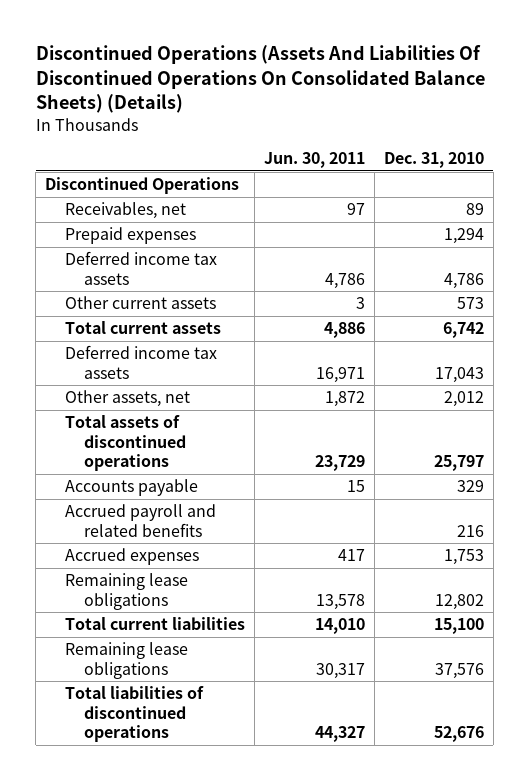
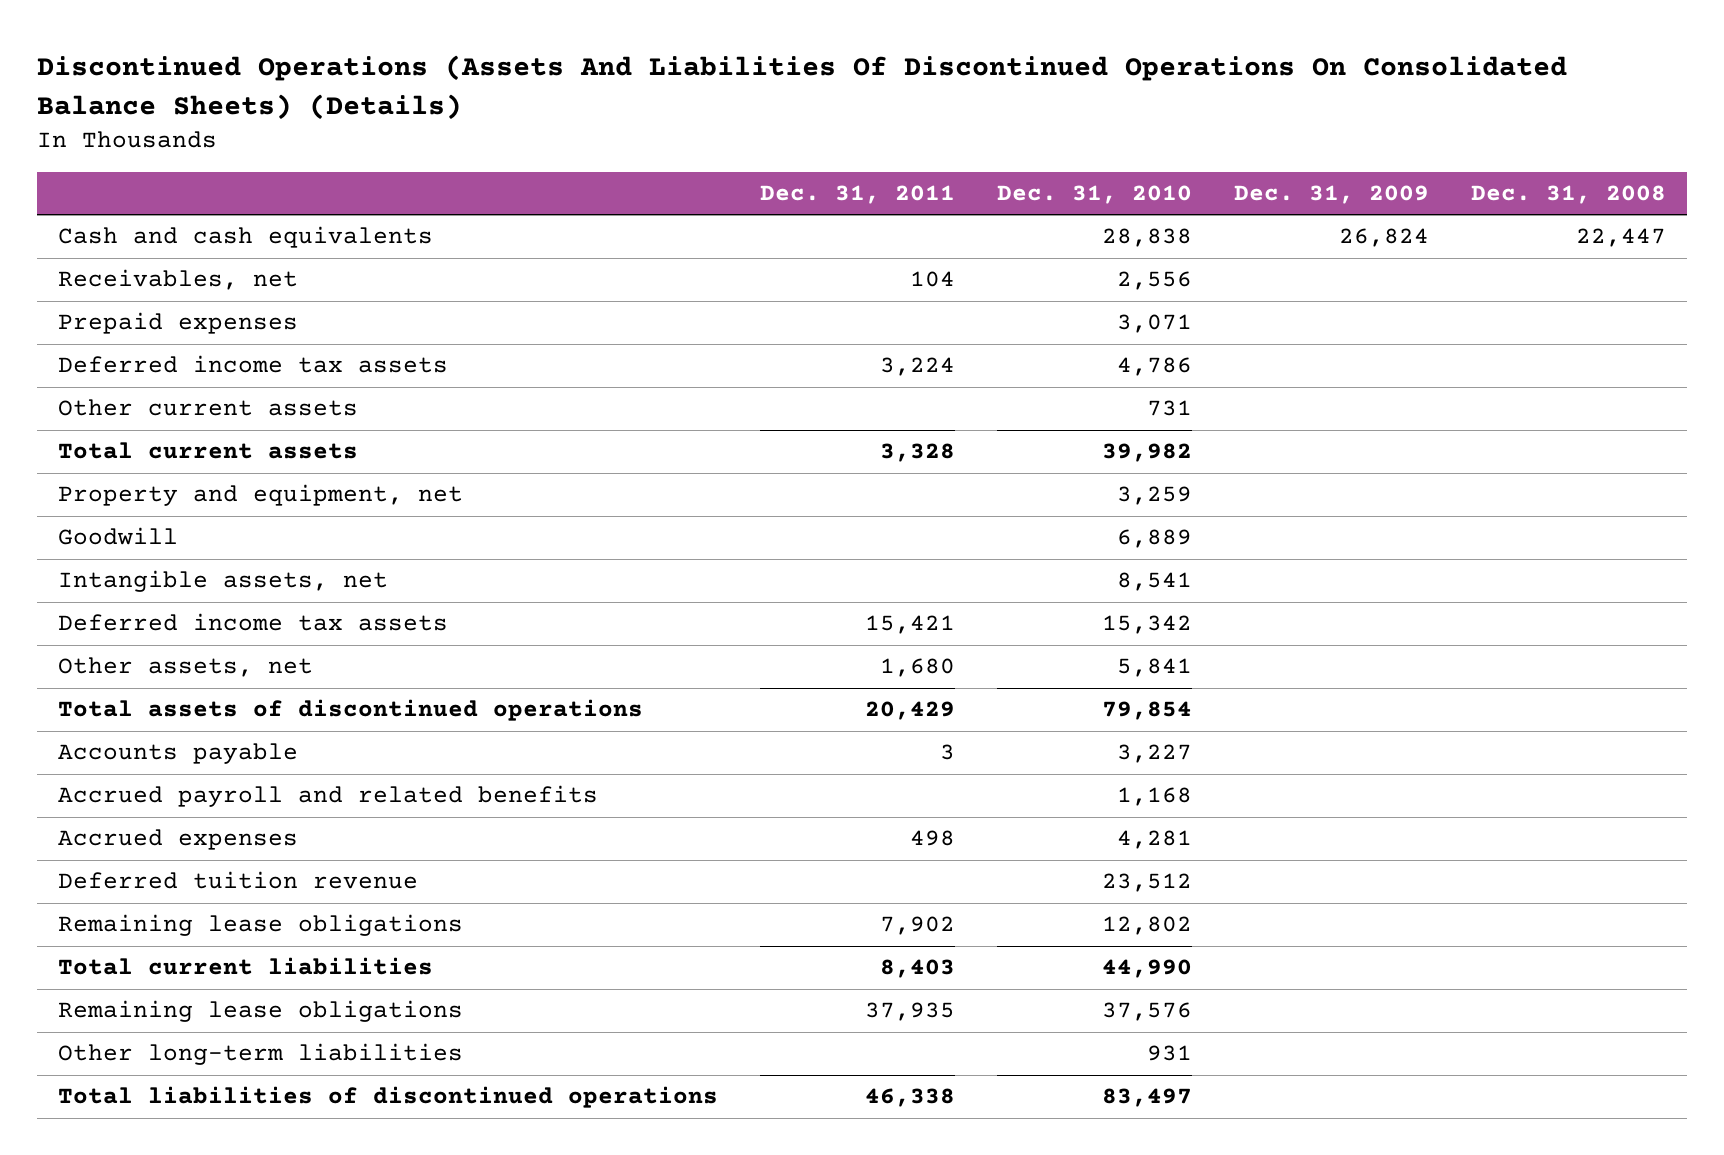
[263,152,365,169] Jun. 30, 2011 -> none
none -> [759,185,955,205] Dec. 31, 2011
none -> [1234,185,1430,205] Dec. 31, 2009
none -> [1471,185,1667,205] Dec. 31, 2008
[45,177,240,195] Discontinued Operations -> none
none -> [57,226,433,249] Cash and cash equivalents
[465,203,484,216] 89 -> [1116,271,1192,291] 2,556
[443,228,484,245] 1,294 -> [1116,314,1192,334] 3,071
[456,297,484,310] 573 -> [1146,400,1192,417] 731
[442,322,484,339] 6,742 -> [1101,443,1192,463] 39,982
none -> [57,484,463,507] Property and equipment, net
none -> [57,527,178,546] Goodwill
none -> [57,570,388,593] Intangible assets, net
[434,366,484,383] 17,043 -> [1101,615,1192,635] 15,342
[443,391,484,408] 2,012 -> [1116,658,1192,678] 5,841
[433,455,484,472] 25,797 -> [1101,701,1192,721] 79,854
[456,480,484,493] 329 -> [1116,744,1192,764] 3,227
[456,524,484,537] 216 -> [1116,787,1192,807] 1,168
[443,549,484,566] 1,753 -> [1116,830,1192,850] 4,281
none -> [57,871,418,890] Deferred tuition revenue
[433,618,484,635] 15,100 -> [1101,959,1192,979] 44,990
none -> [57,1043,463,1066] Other long-term liabilities
[433,726,484,743] 52,676 -> [1101,1088,1192,1108] 83,497

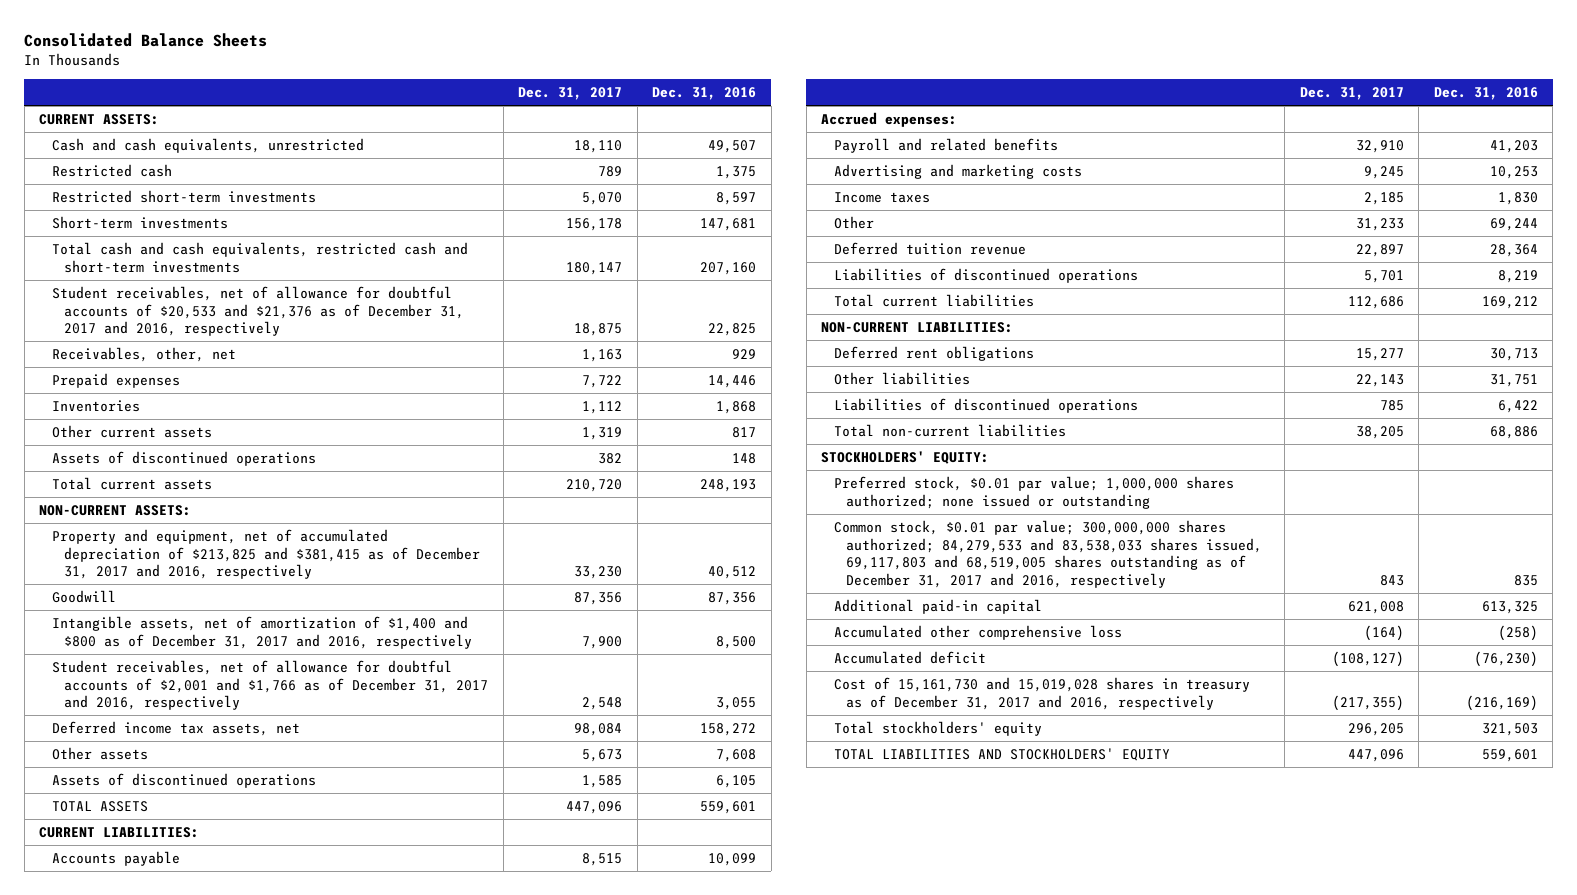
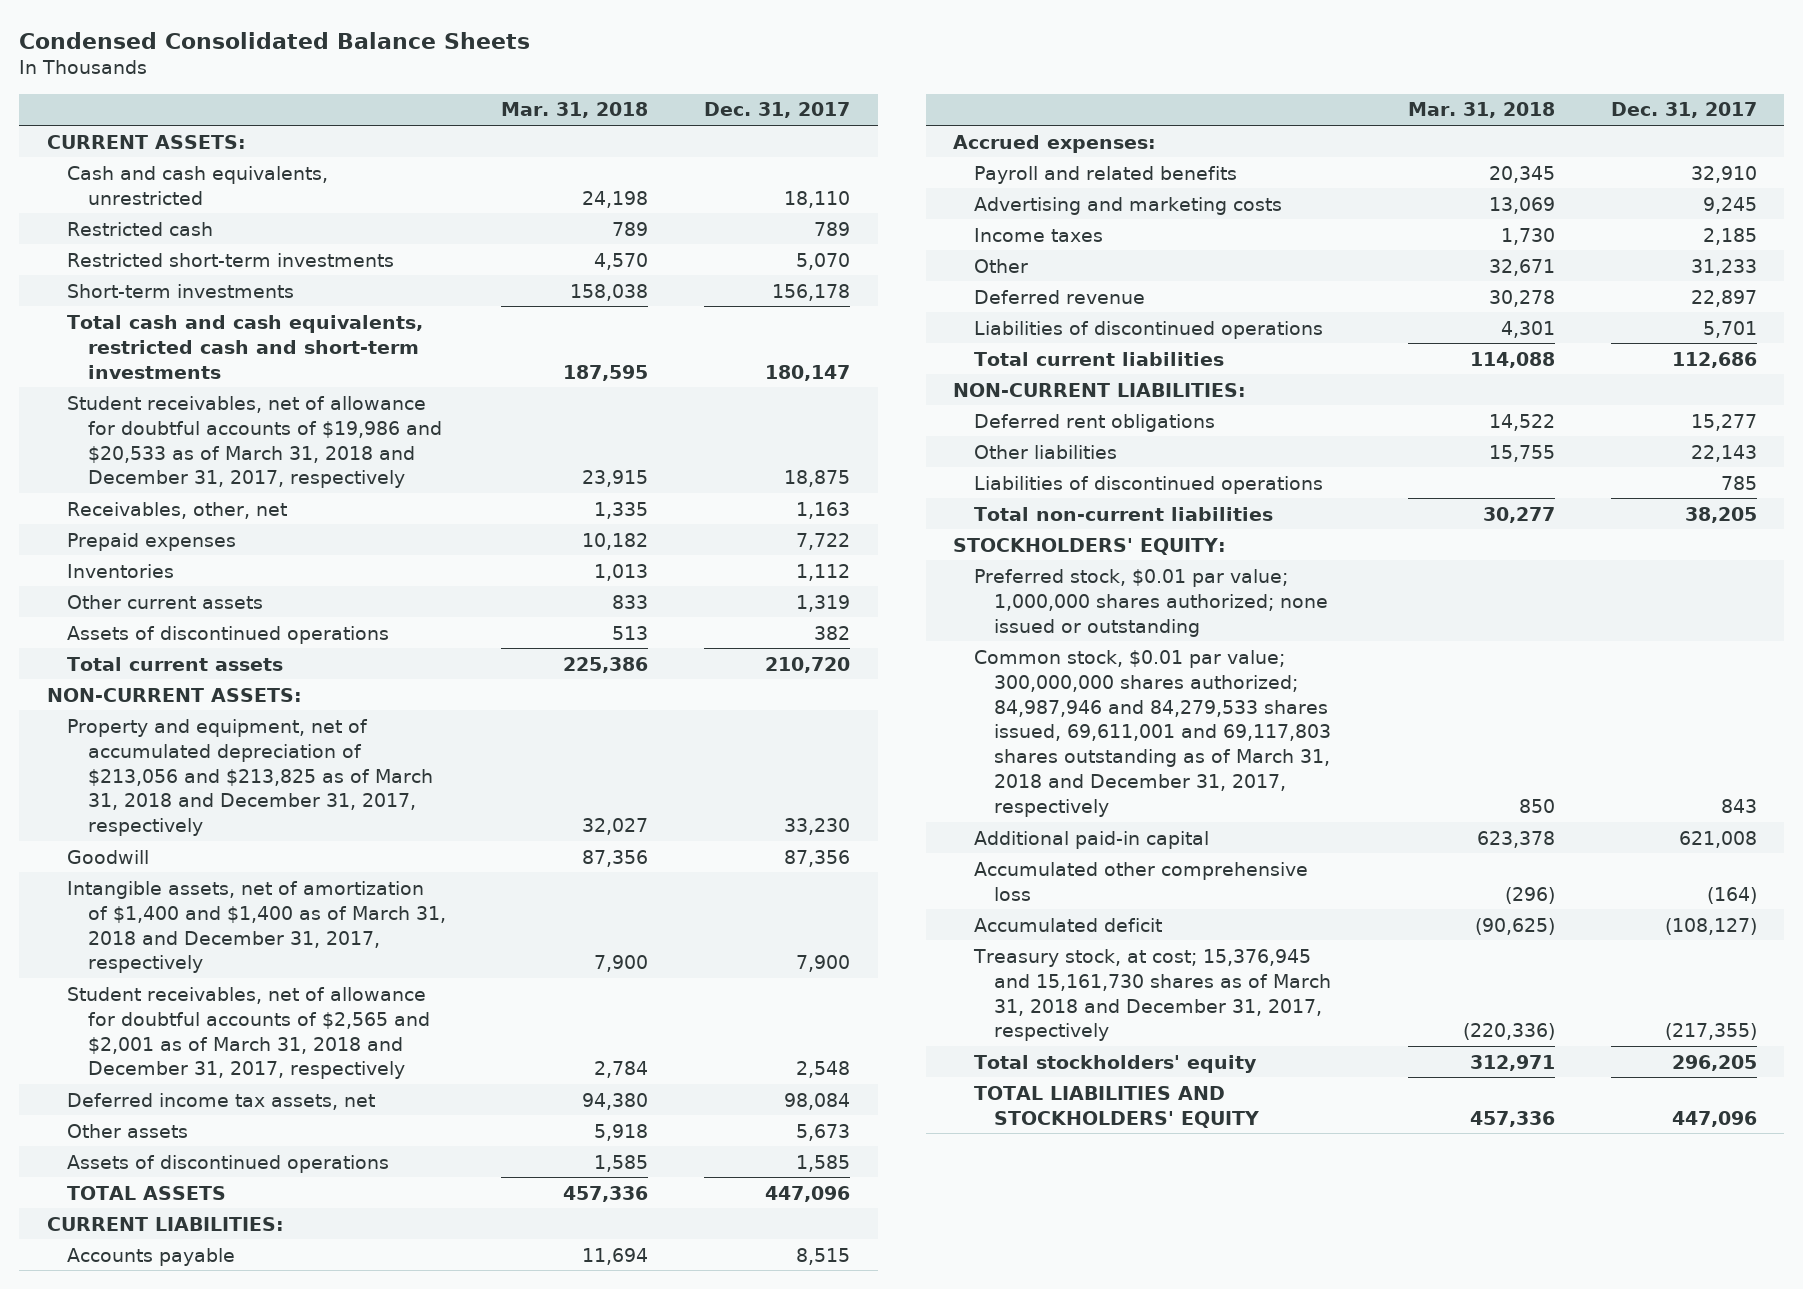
[24,33,268,48] Consolidated Balance Sheets -> [18,31,530,49] Condensed Consolidated Balance Sheets
[652,87,757,101] Dec. 31, 2016 -> none
none -> [501,102,649,119] Mar. 31, 2018
[51,285,465,337] Student receivables, net of allowance for doubtful accounts of $20,533 and $21,376 as of December 31, 2017 and 2016, respectively -> [67,395,442,489] Student receivables, net of allowance for doubtful accounts of $19,986 and $20,533 as of March 31, 2018 and December 31, 2017, respectively
[51,528,481,580] Property and equipment, net of accumulated depreciation of $213,825 and $381,415 as of December 31, 2017 and 2016, respectively -> [67,718,433,837] Property and equipment, net of accumulated depreciation of $213,056 and $213,825 as of March 31, 2018 and December 31, 2017, respectively
[51,615,473,649] Intangible assets, net of amortization of $1,400 and $800 as of December 31, 2017 and 2016, respectively -> [67,880,446,974] Intangible assets, net of amortization of $1,400 and $1,400 as of March 31, 2018 and December 31, 2017, respectively
[51,659,489,711] Student receivables, net of allowance for doubtful accounts of $2,001 and $1,766 as of December 31, 2017 and 2016, respectively -> [67,986,430,1080] Student receivables, net of allowance for doubtful accounts of $2,565 and $2,001 as of March 31, 2018 and December 31, 2017, respectively
[833,241,1026,255] Deferred tuition revenue -> [973,289,1145,304] Deferred revenue
[833,519,1262,588] Common stock, $0.01 par value; 300,000,000 shares authorized; 84,279,533 and 83,538,033 shares issued, 69,117,803 and 68,519,005 shares outstanding as of December 31, 2017 and 2016, respectively -> [973,649,1332,818] Common stock, $0.01 par value; 300,000,000 shares authorized; 84,987,946 and 84,279,533 shares issued, 69,611,001 and 69,117,803 shares outstanding as of March 31, 2018 and December 31, 2017, respectively
[833,676,1250,710] Cost of 15,161,730 and 15,019,028 shares in treasury as of December 31, 2017 and 2016, respectively -> [972,948,1332,1042] Treasury stock, at cost; 15,376,945 and 15,161,730 shares as of March 31, 2018 and December 31, 2017, respectively

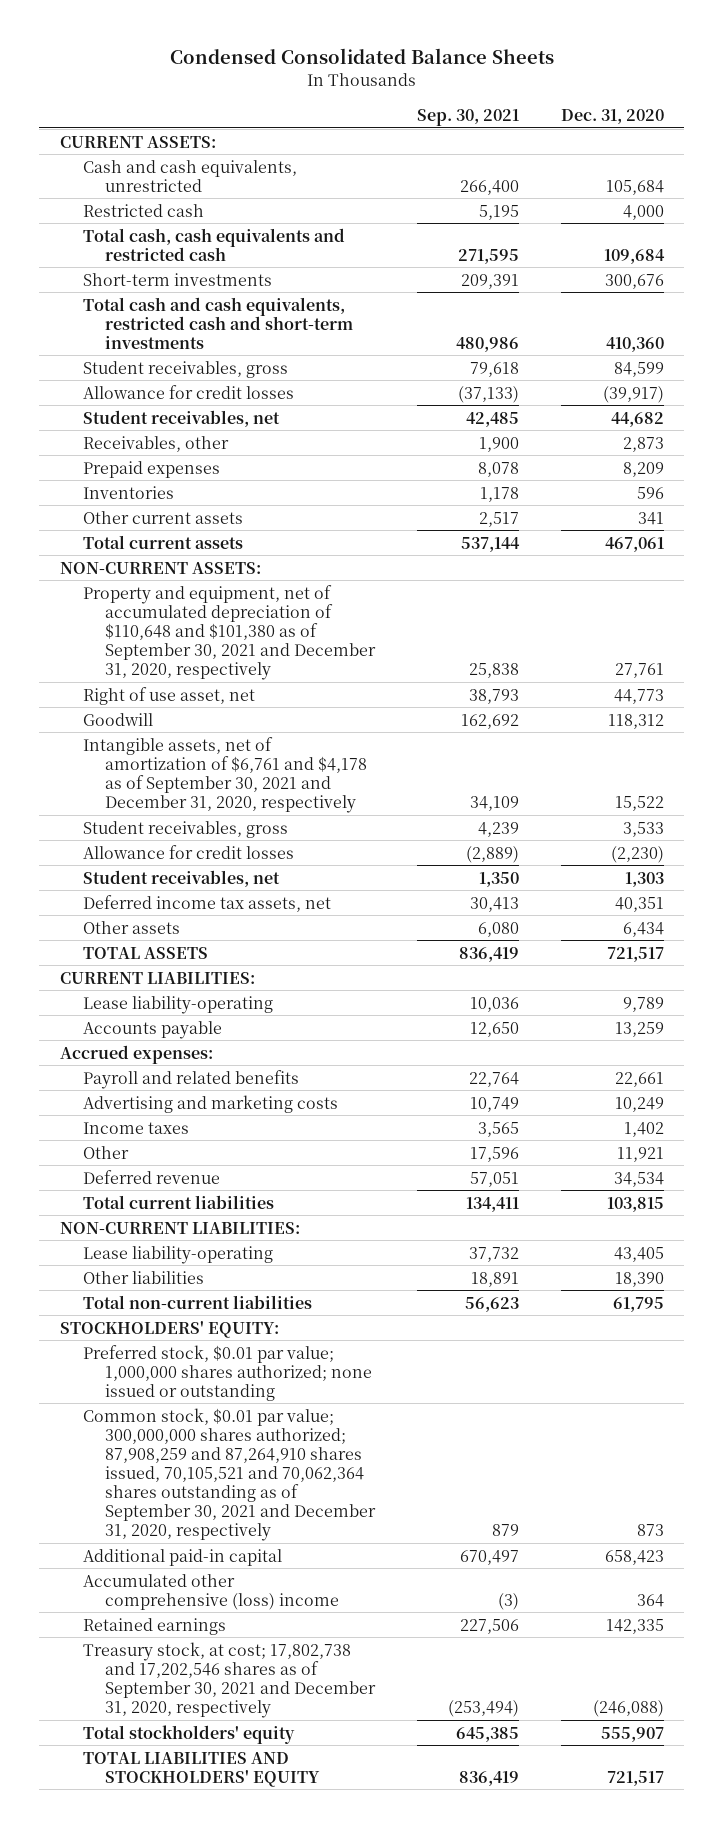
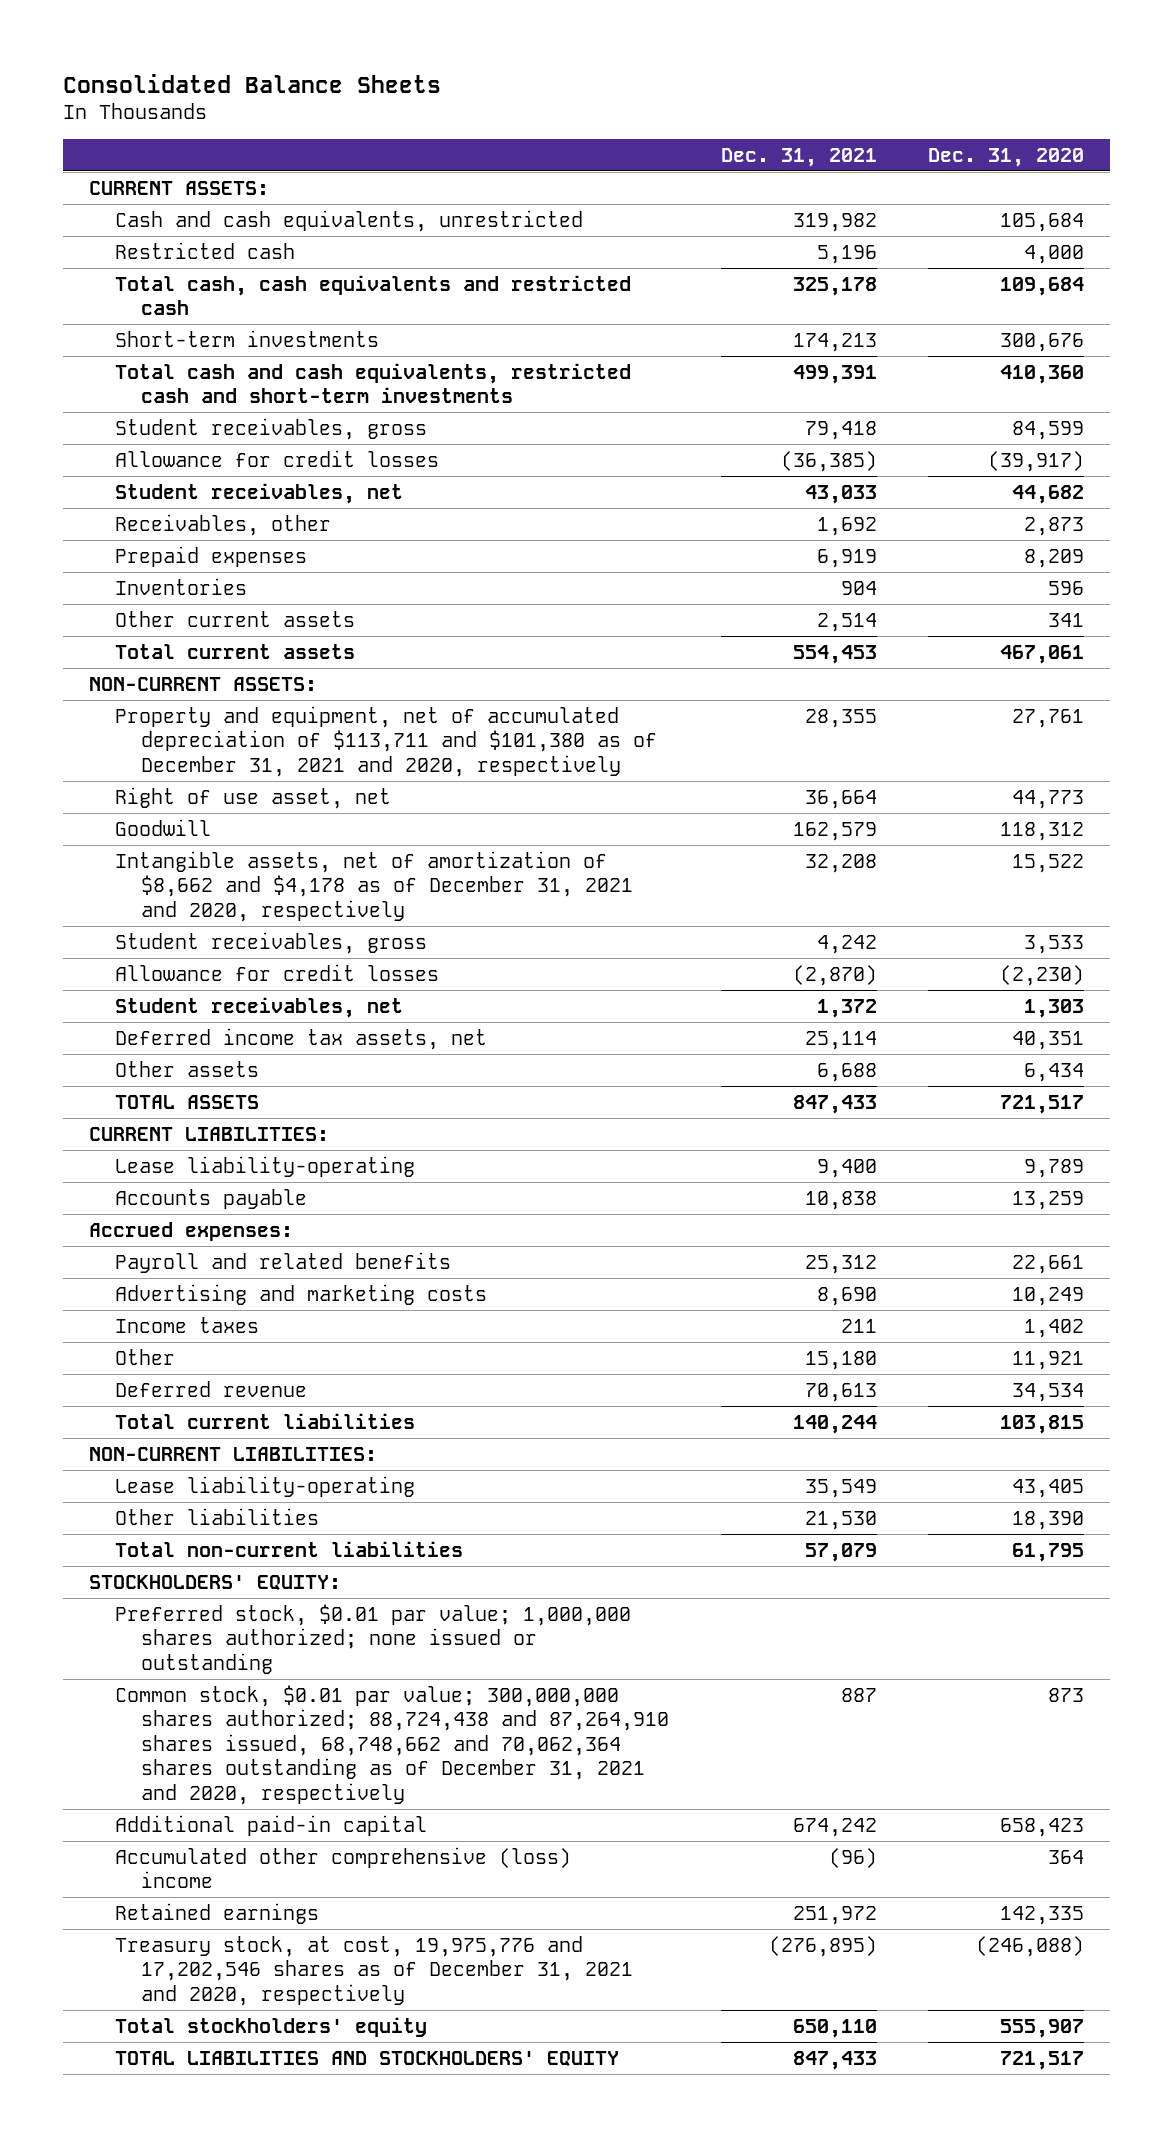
[169,48,554,65] Condensed Consolidated Balance Sheets -> [62,74,441,94] Consolidated Balance Sheets
[416,108,519,126] Sep. 30, 2021 -> none
none -> [720,147,877,167] Dec. 31, 2021
[82,584,377,680] Property and equipment, net of accumulated depreciation of $110,648 and $101,380 as of September 30, 2021 and December 31, 2020, respectively -> [114,705,658,777] Property and equipment, net of accumulated depreciation of $113,711 and $101,380 as of December 31, 2021 and 2020, respectively
[82,736,368,813] Intangible assets, net of amortization of $6,761 and $4,178 as of September 30, 2021 and December 31, 2020, respectively -> [114,850,634,922] Intangible assets, net of amortization of $8,662 and $4,178 as of December 31, 2021 and 2020, respectively
[82,1407,377,1541] Common stock, $0.01 par value; 300,000,000 shares authorized; 87,908,259 and 87,264,910 shares issued, 70,105,521 and 70,062,364 shares outstanding as of September 30, 2021 and December 31, 2020, respectively -> [114,1684,670,1805] Common stock, $0.01 par value; 300,000,000 shares authorized; 88,724,438 and 87,264,910 shares issued, 68,748,662 and 70,062,364 shares outstanding as of December 31, 2021 and 2020, respectively
[82,1641,377,1718] Treasury stock, at cost; 17,802,738 and 17,202,546 shares as of September 30, 2021 and December 31, 2020, respectively -> [114,1935,634,2006] Treasury stock, at cost, 19,975,776 and 17,202,546 shares as of December 31, 2021 and 2020, respectively

